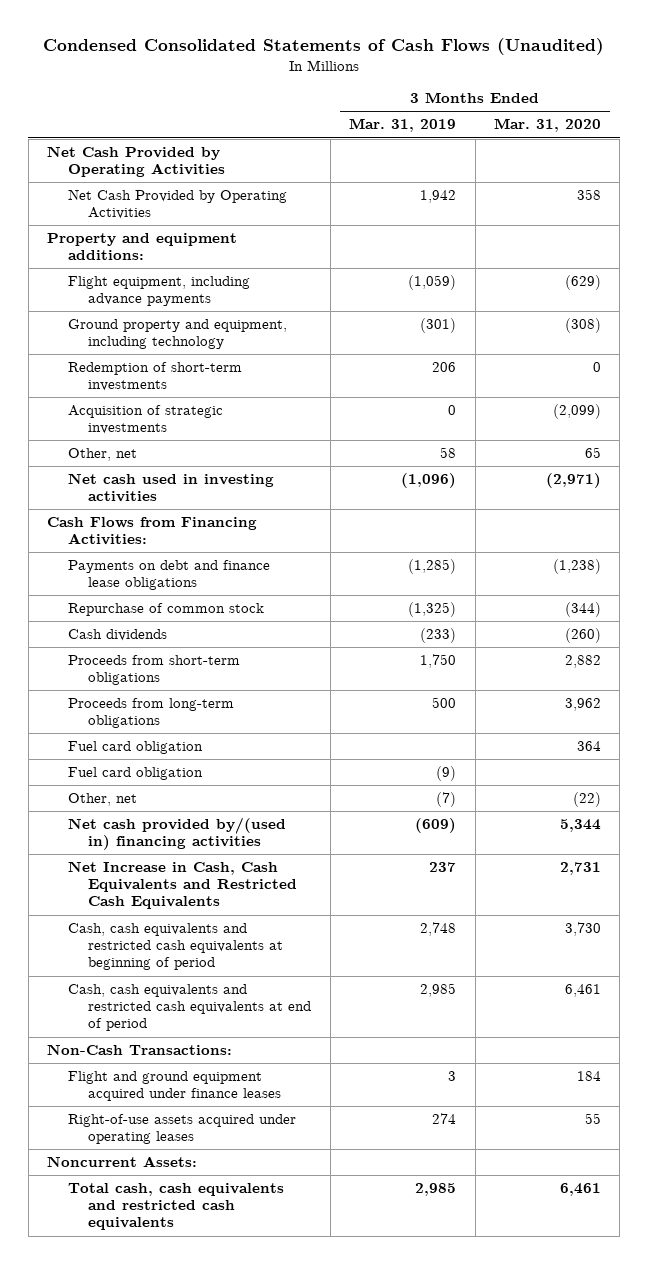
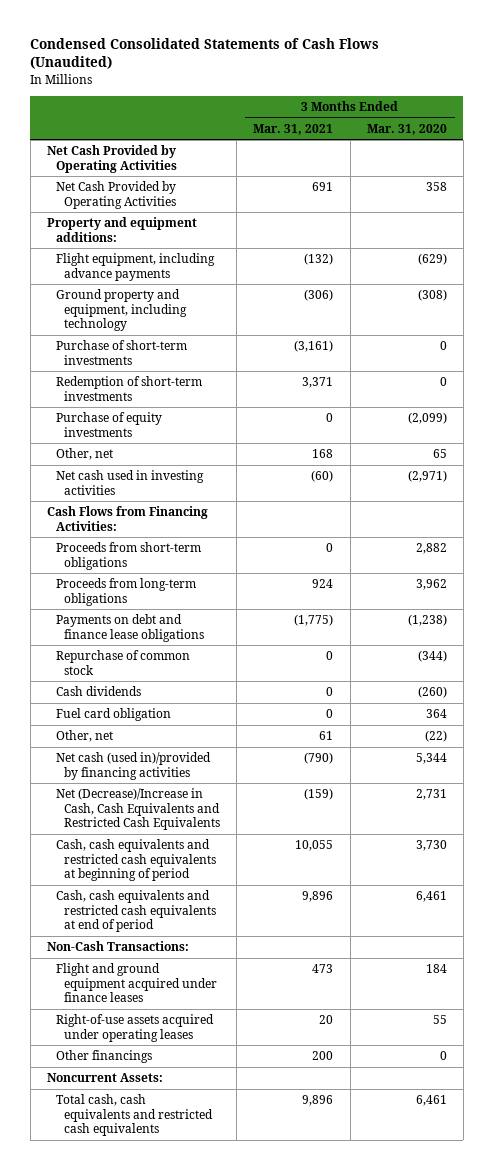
[349,118,457,133] Mar. 31, 2019 -> none
none -> [253,123,334,135] Mar. 31, 2021
none -> [55,340,187,365] Purchase of short-term investments
[67,405,223,435] Acquisition of strategic investments -> [55,412,162,437] Purchase of equity investments
[67,655,240,686] Proceeds from short-term obligations -> [55,542,201,570] Proceeds from short-term obligations
[67,698,234,729] Proceeds from long-term obligations -> [55,578,196,606] Proceeds from long-term obligations
[67,767,203,781] Fuel card obligation -> none
[67,817,286,851] Net cash provided by/(used in) financing activities -> [55,752,211,780] Net cash (used in)/provided by financing activities
[67,861,298,910] Net Increase in Cash, Cash Equivalents and Restricted Cash Equivalents -> [55,788,221,830] Net (Decrease)/Increase in Cash, Cash Equivalents and Restricted Cash Equivalents
none -> [55,1050,152,1064] Other financings

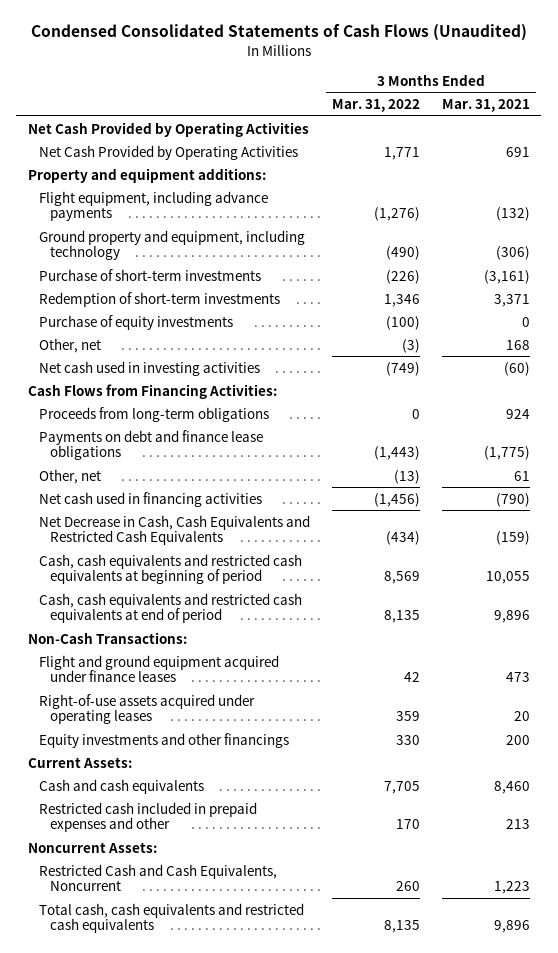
[366,123,447,135] Mar. 31, 2020 -> none
none -> [331,99,420,113] Mar. 31, 2022
[55,542,201,570] Proceeds from short-term obligations -> none
[55,650,190,675] Repurchase of common stock -> none
[55,686,141,697] Cash dividends -> none
[55,708,171,722] Fuel card obligation -> none
[55,752,211,780] Net cash (used in)/provided by financing activities -> [38,491,262,507] Net cash used in financing activities
[55,788,221,830] Net (Decrease)/Increase in Cash, Cash Equivalents and Restricted Cash Equivalents -> [38,514,310,546] Net Decrease in Cash, Cash Equivalents and Restricted Cash Equivalents
[55,1050,152,1064] Other financings -> none
none -> [38,732,289,748] Equity investments and other financings
none -> [27,756,132,768] Current Assets:
none -> [38,778,204,794] Cash and cash equivalents
none -> [38,801,257,833] Restricted cash included in prepaid expenses and other
none -> [38,863,277,892] Restricted Cash and Cash Equivalents, Noncurrent

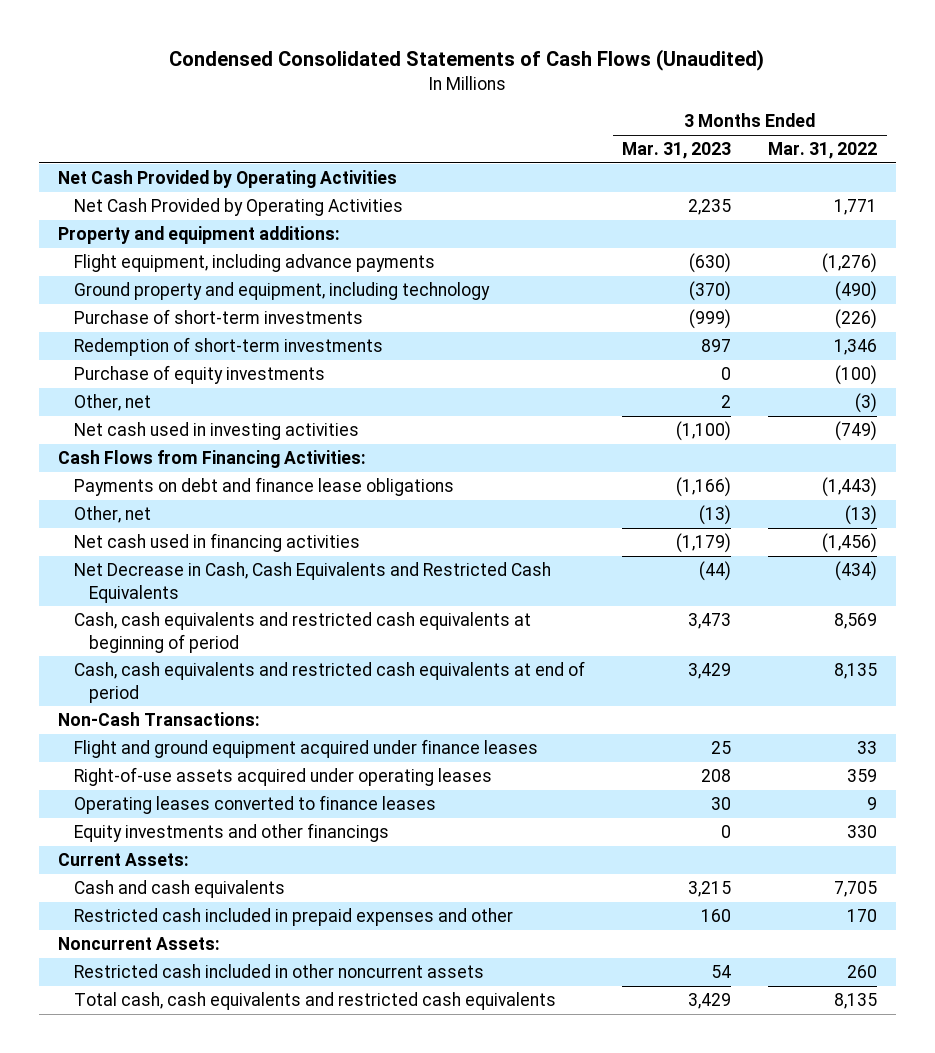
[442,99,531,113] Mar. 31, 2021 -> none
none -> [621,142,731,160] Mar. 31, 2023
[38,406,269,422] Proceeds from long-term obligations -> none
[403,672,420,683] 42 -> [857,741,878,755] 33
none -> [73,795,436,815] Operating leases converted to finance leases
[38,863,277,892] Restricted Cash and Cash Equivalents, Noncurrent -> [73,964,484,979] Restricted cash included in other noncurrent assets

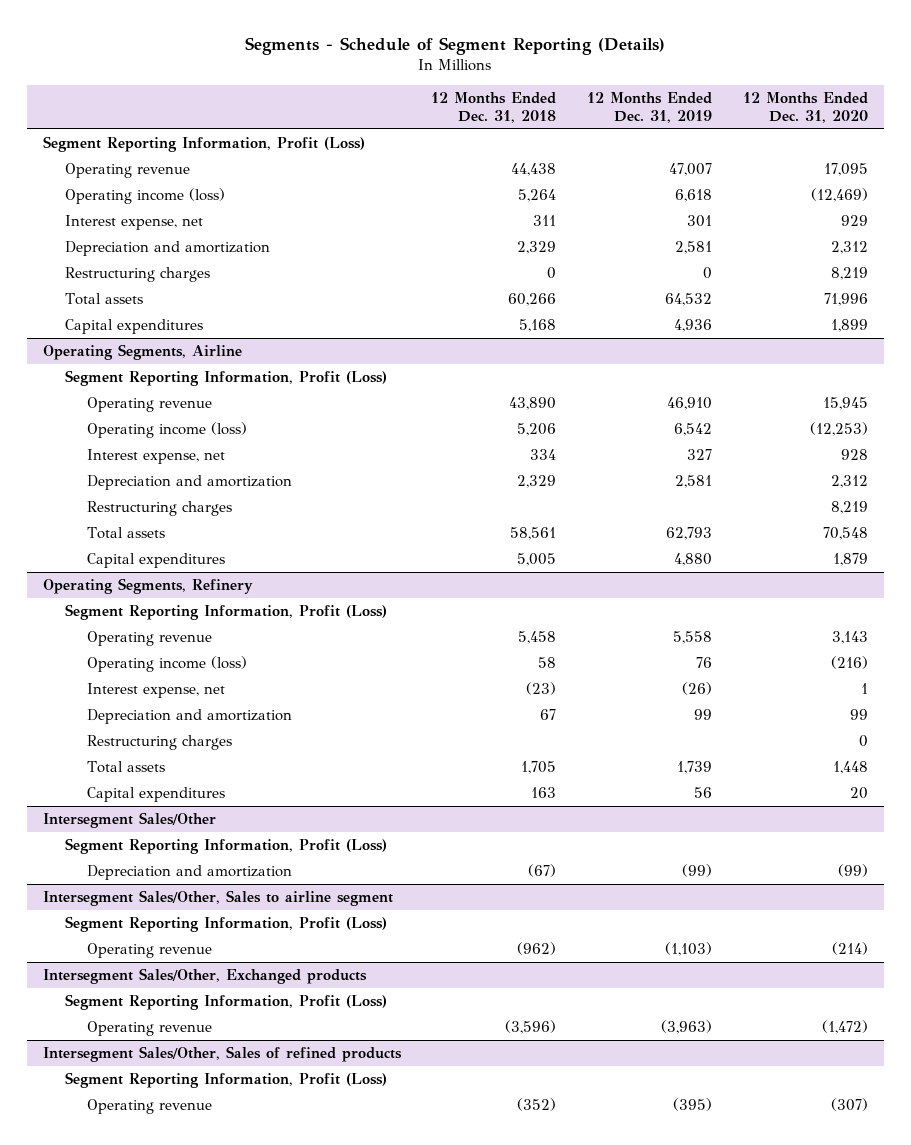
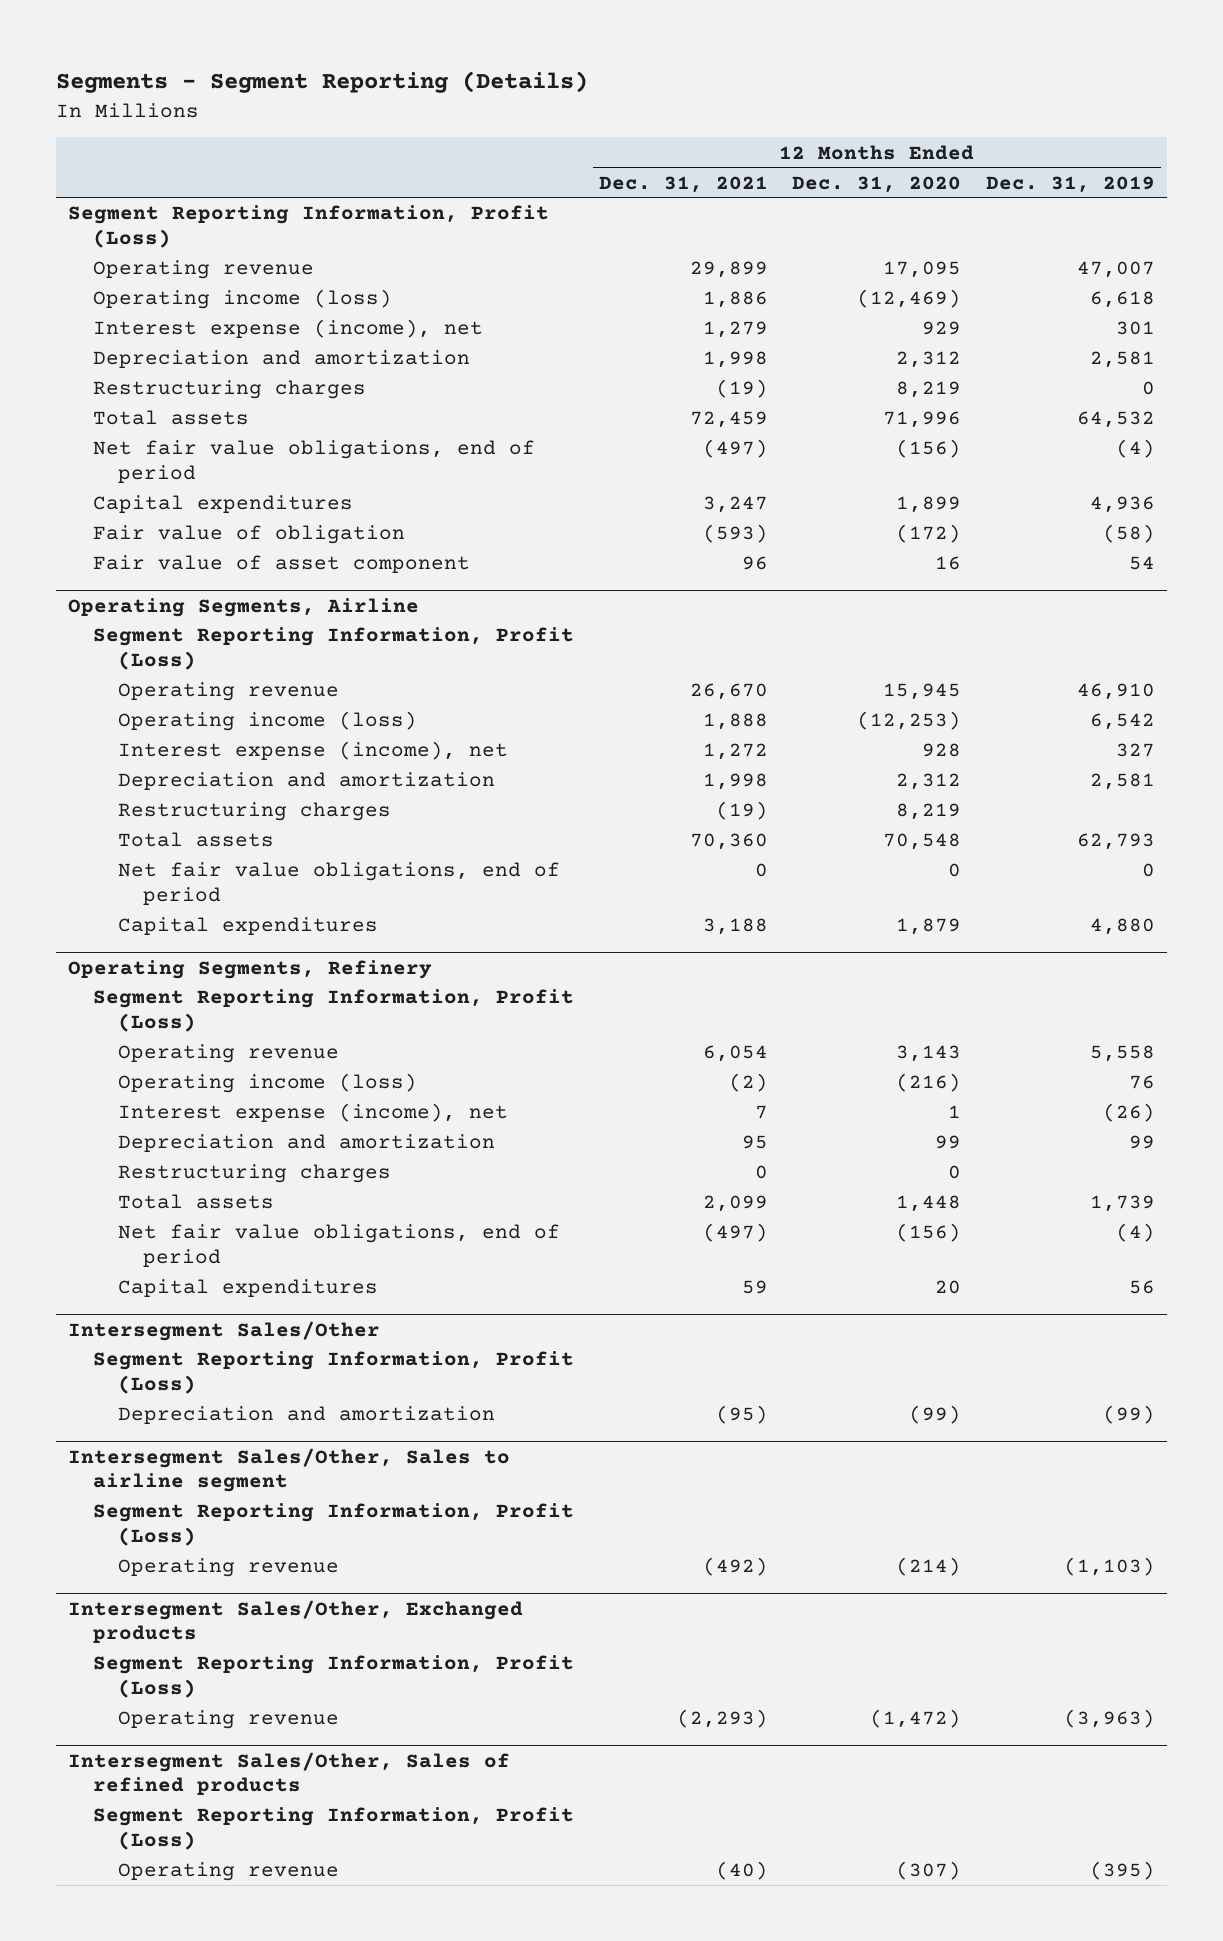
[245,37,666,56] Segments - Schedule of Segment Reporting (Details) -> [55,71,588,94] Segments - Segment Reporting (Details)
[431,92,557,124] 12 Months Ended Dec. 31, 2018 -> none
none -> [598,175,768,193] Dec. 31, 2021
[64,214,203,230] Interest expense, net -> [93,319,484,339] Interest expense (income), net
none -> [93,440,536,483] Net fair value obligations, end of period
none -> [93,525,406,545] Fair value of obligation
none -> [93,555,471,574] Fair value of asset component
[86,448,225,464] Interest expense, net -> [118,741,509,761] Interest expense (income), net
none -> [118,862,561,905] Net fair value obligations, end of period
[86,682,225,698] Interest expense, net -> [118,1103,509,1123] Interest expense (income), net
none -> [118,1224,561,1267] Net fair value obligations, end of period

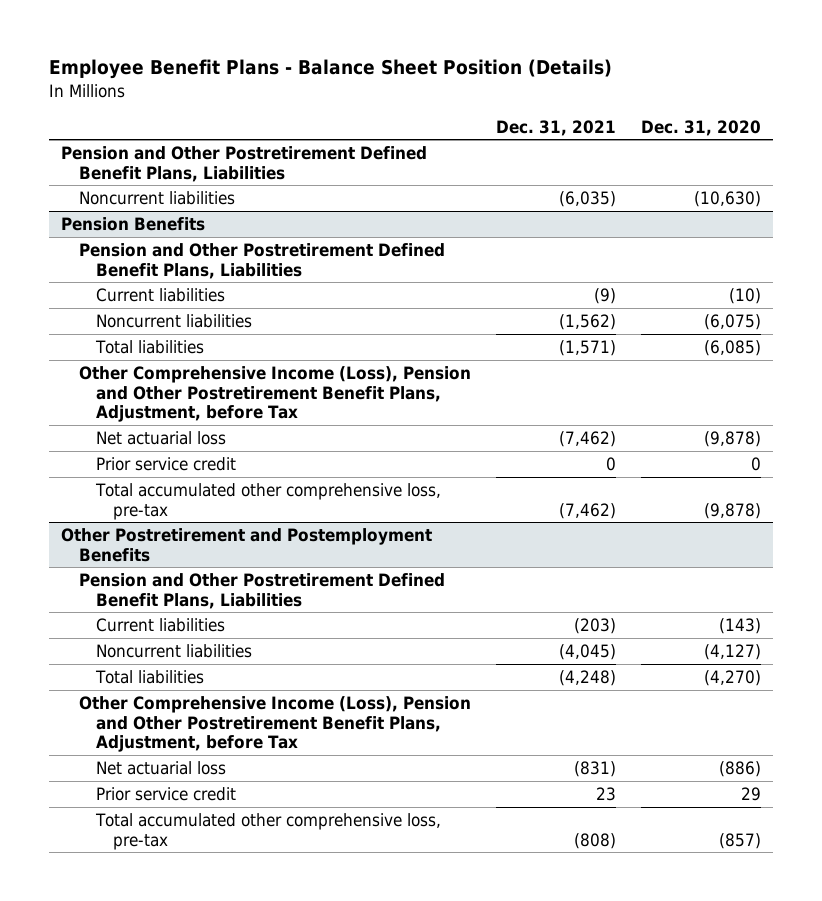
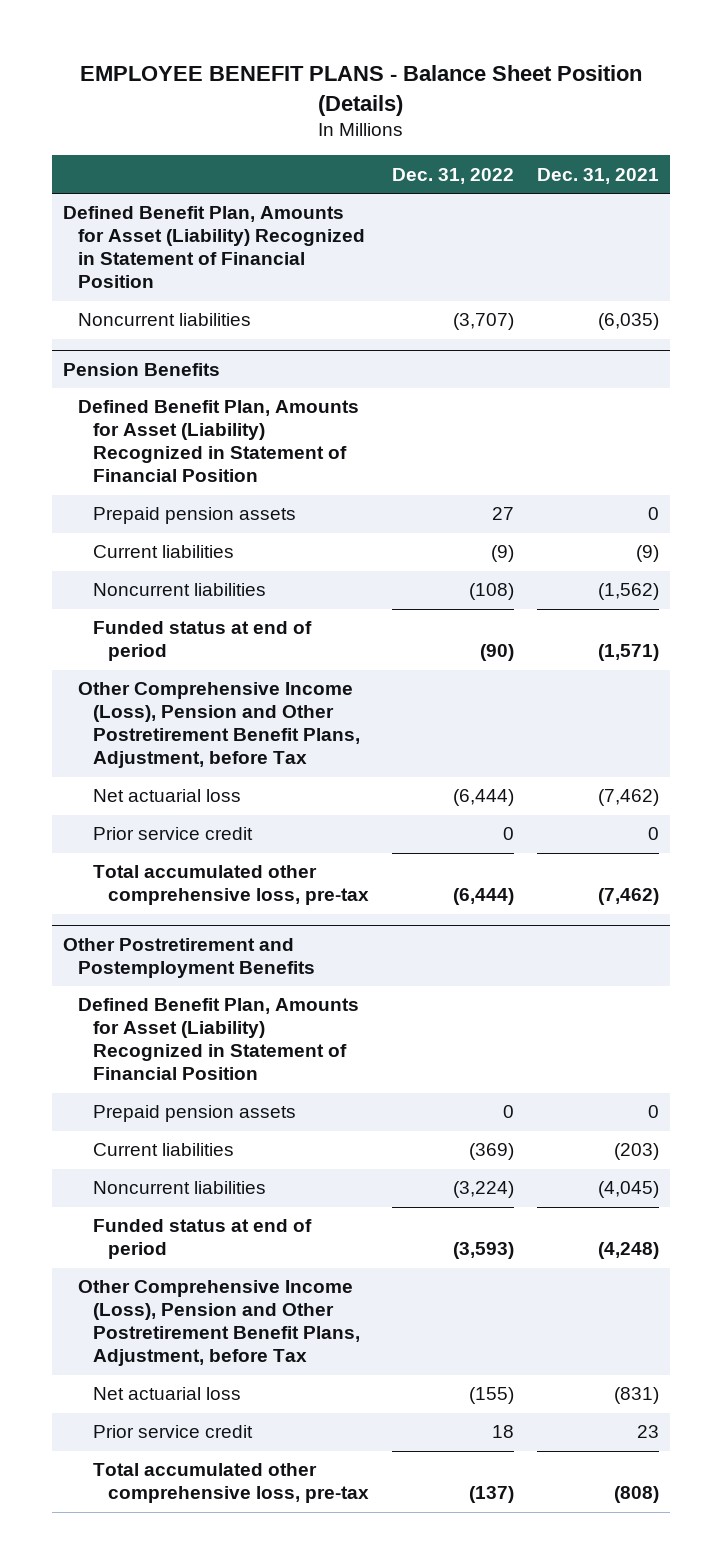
[48,59,612,80] Employee Benefit Plans - Balance Sheet Position (Details) -> [79,65,642,116] EMPLOYEE BENEFIT PLANS - Balance Sheet Position (Details)
[640,119,761,136] Dec. 31, 2020 -> none
none -> [391,167,514,184] Dec. 31, 2022
[61,146,428,182] Pension and Other Postretirement Defined Benefit Plans, Liabilities -> none
none -> [62,206,366,289] Defined Benefit Plan, Amounts for Asset (Liability) Recognized in Statement of Financial Position
[78,243,445,279] Pension and Other Postretirement Defined Benefit Plans, Liabilities -> none
none -> [78,400,360,483] Defined Benefit Plan, Amounts for Asset (Liability) Recognized in Statement of Financial Position
none -> [93,507,297,525] Prepaid pension assets
[94,340,204,355] Total liabilities -> [93,621,313,662] Funded status at end of period
[78,573,445,609] Pension and Other Postretirement Defined Benefit Plans, Liabilities -> none
none -> [78,998,360,1081] Defined Benefit Plan, Amounts for Asset (Liability) Recognized in Statement of Financial Position
none -> [93,1105,297,1123] Prepaid pension assets
[94,670,204,685] Total liabilities -> [93,1219,313,1260] Funded status at end of period

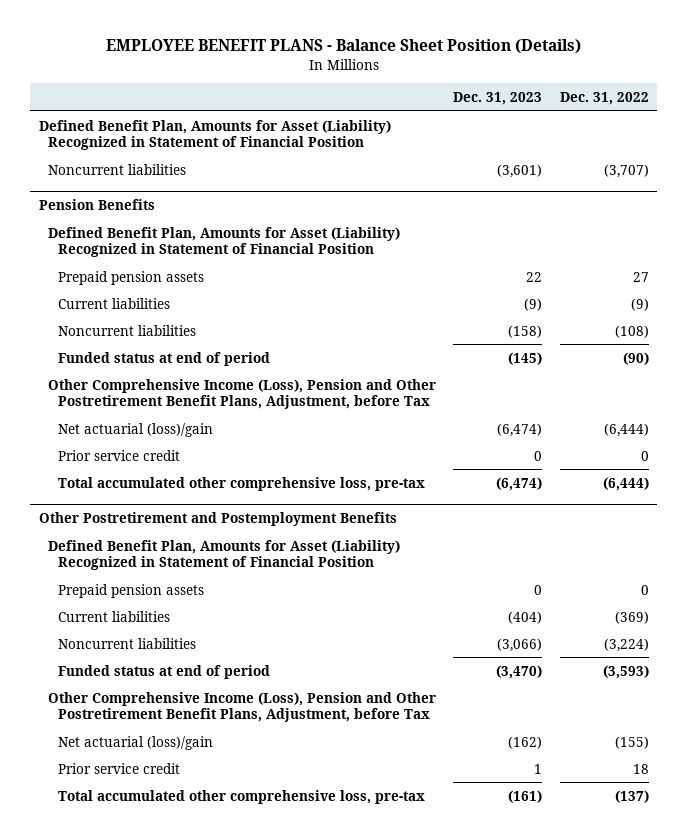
[536,167,659,184] Dec. 31, 2021 -> none
none -> [453,91,543,105] Dec. 31, 2023
[93,789,242,803] Net actuarial loss -> [58,422,214,437] Net actuarial (loss)/gain
[93,1387,242,1401] Net actuarial loss -> [58,735,214,750] Net actuarial (loss)/gain

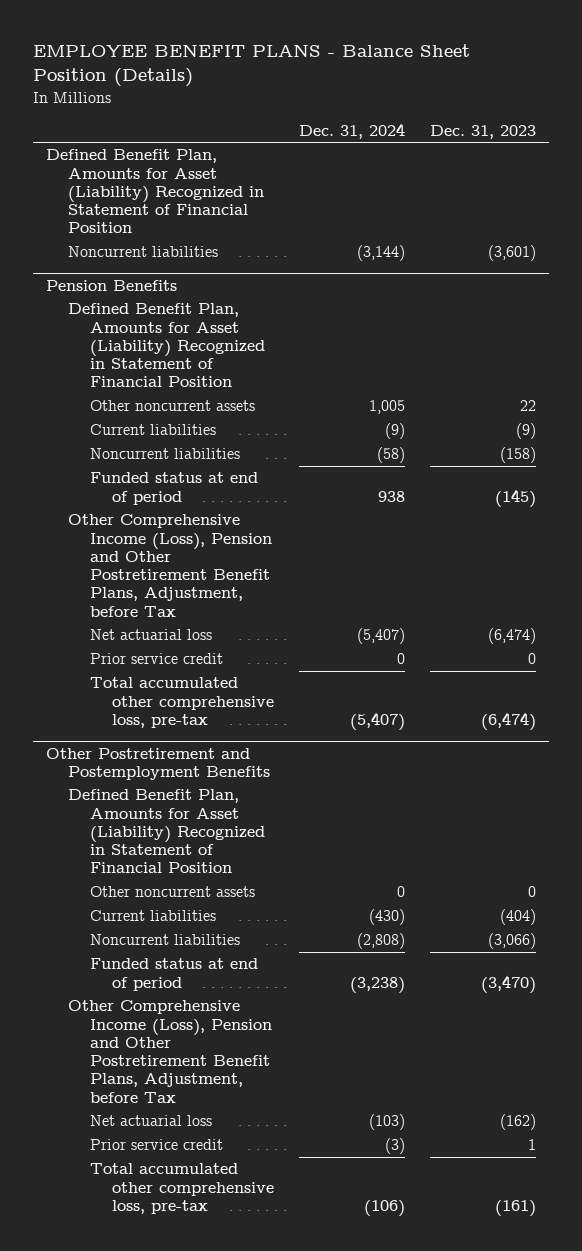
[559,91,649,105] Dec. 31, 2022 -> none
none -> [299,122,406,139] Dec. 31, 2024
[58,270,205,285] Prepaid pension assets -> [89,400,255,412] Other noncurrent assets
[58,422,214,437] Net actuarial (loss)/gain -> [89,629,212,641] Net actuarial loss
[58,583,205,598] Prepaid pension assets -> [89,886,255,898] Other noncurrent assets
[58,735,214,750] Net actuarial (loss)/gain -> [89,1115,212,1127] Net actuarial loss

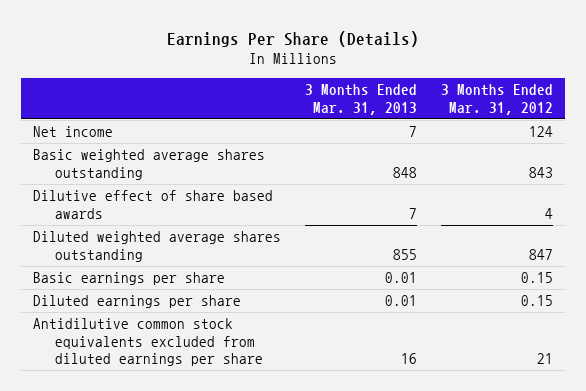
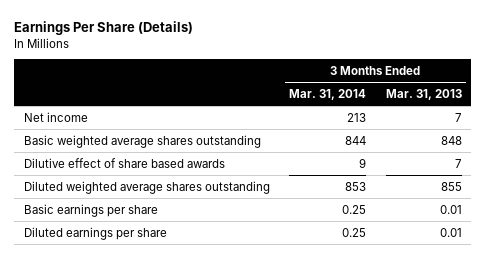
[440,84,553,115] 3 Months Ended Mar. 31, 2012 -> none
none -> [289,89,367,101] Mar. 31, 2014
[33,318,263,367] Antidilutive common stock equivalents excluded from diluted earnings per share -> none

